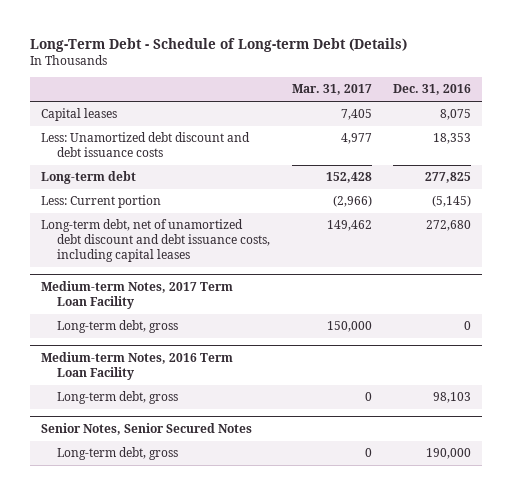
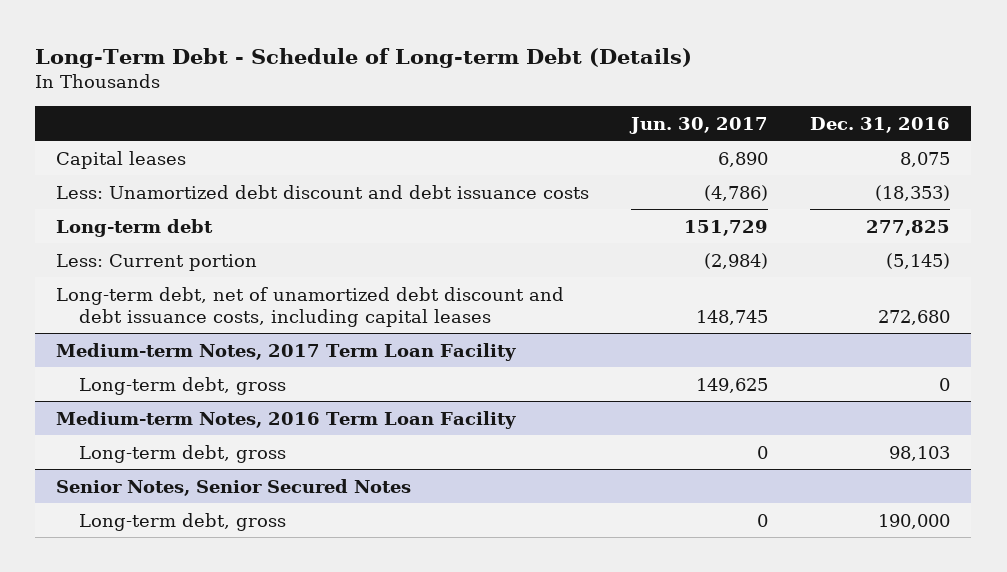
[291,84,372,96] Mar. 31, 2017 -> none
none -> [629,116,769,134] Jun. 30, 2017
[433,133,472,145] 18,353 -> [875,184,951,201] (18,353)

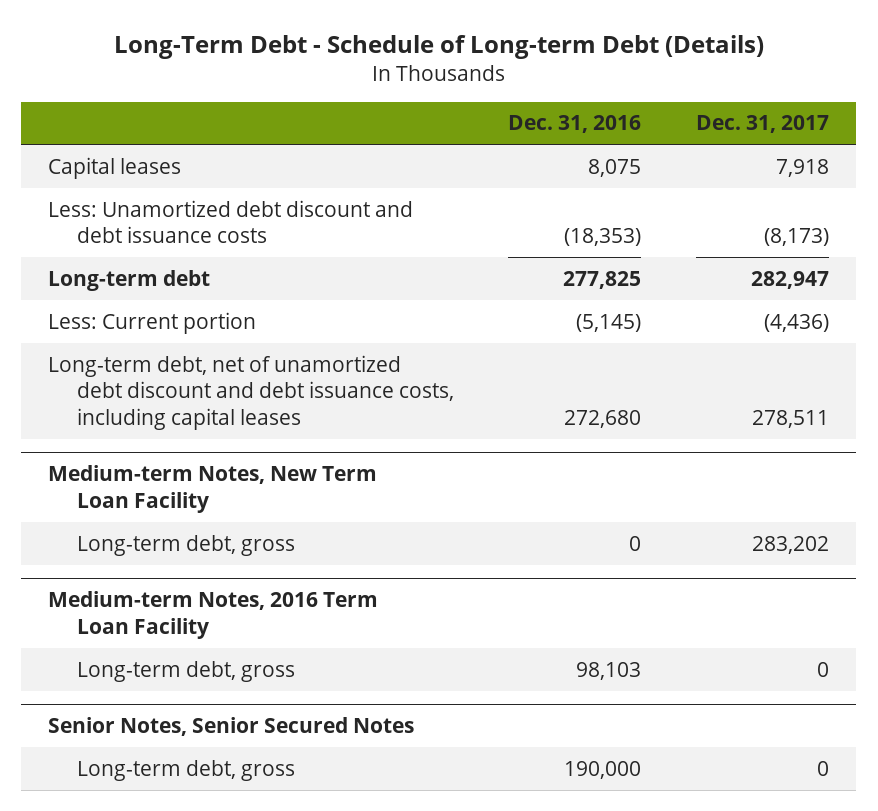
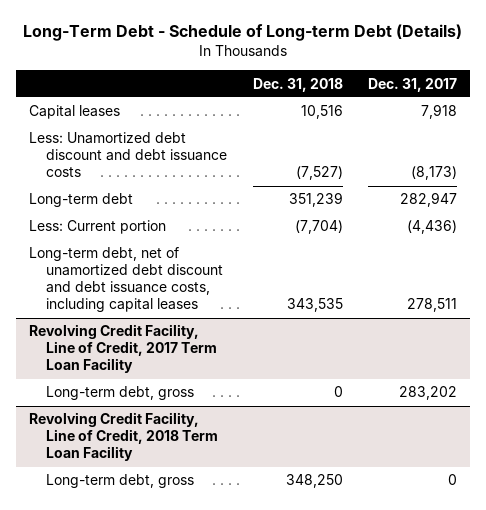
[508,115,642,134] Dec. 31, 2016 -> none
none -> [252,77,343,92] Dec. 31, 2018
[48,465,378,513] Medium-term Notes, New Term Loan Facility -> none
none -> [28,324,218,374] Revolving Credit Facility, Line of Credit, 2017 Term Loan Facility
[48,591,379,639] Medium-term Notes, 2016 Term Loan Facility -> none
[76,660,295,682] Long-term debt, gross -> none
[48,717,415,737] Senior Notes, Senior Secured Notes -> none
none -> [28,412,219,462] Revolving Credit Facility, Line of Credit, 2018 Term Loan Facility

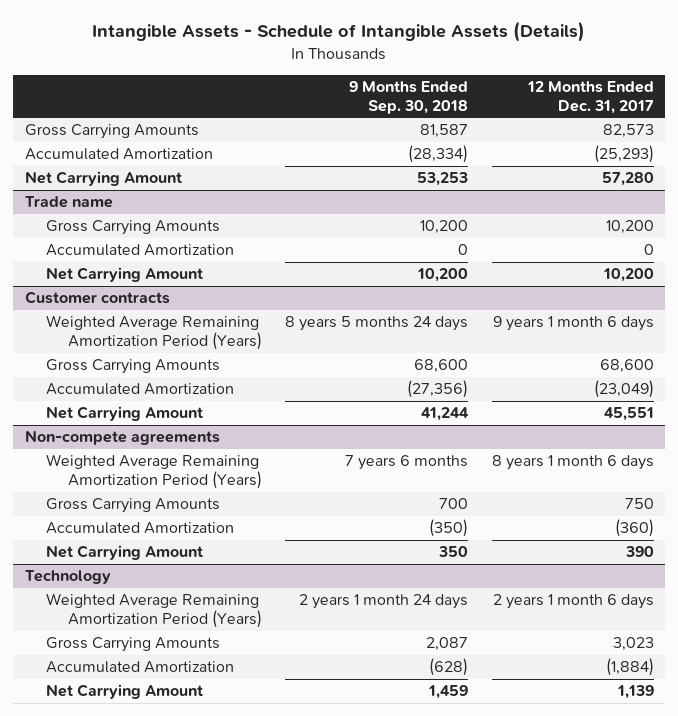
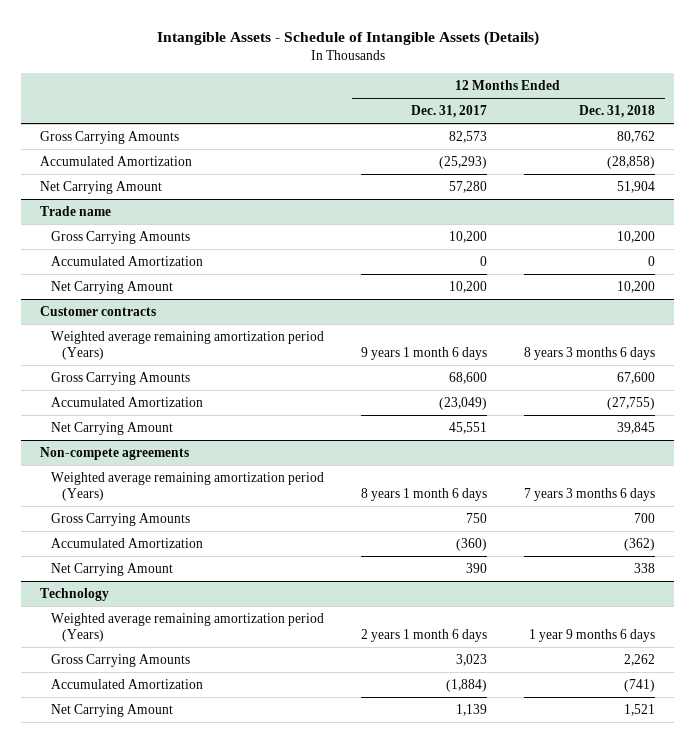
[349,80,469,114] 9 Months Ended Sep. 30, 2018 -> none
none -> [579,105,656,119] Dec. 31, 2018
[46,315,262,351] Weighted Average Remaining Amortization Period (Years) -> [51,330,325,360] Weighted average remaining amortization period (Years)
[46,454,262,490] Weighted Average Remaining Amortization Period (Years) -> [51,471,325,501] Weighted average remaining amortization period (Years)
[46,593,262,629] Weighted Average Remaining Amortization Period (Years) -> [51,612,325,642] Weighted average remaining amortization period (Years)

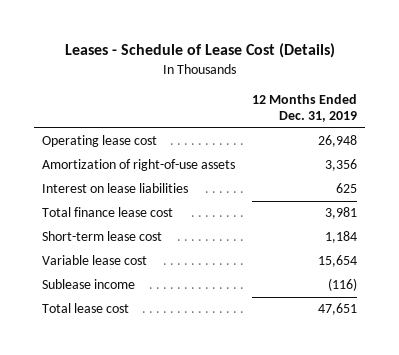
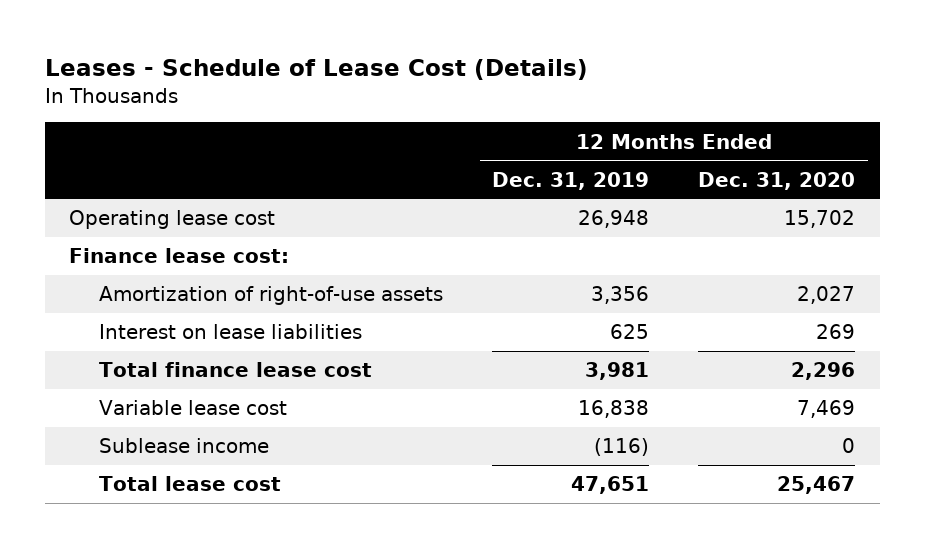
none -> [698,171,856,190] Dec. 31, 2020
none -> [69,248,290,264] Finance lease cost:
[42,231,163,242] Short-term lease cost -> none
[317,255,357,268] 15,654 -> [577,400,649,419] 16,838

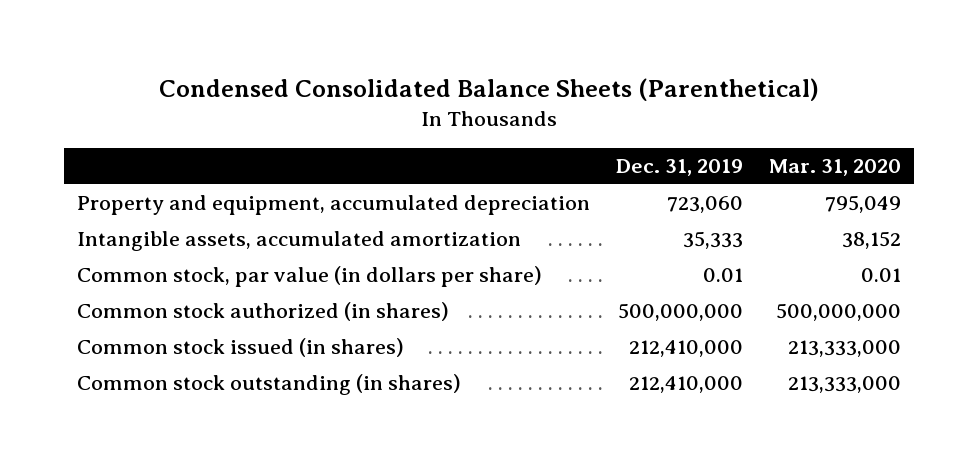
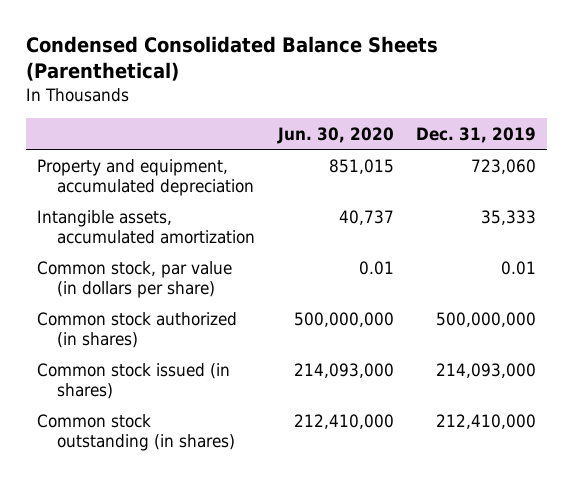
[768,159,901,177] Mar. 31, 2020 -> none
none -> [276,126,394,144] Jun. 30, 2020
[628,340,743,358] 212,410,000 -> [436,362,537,378] 214,093,000

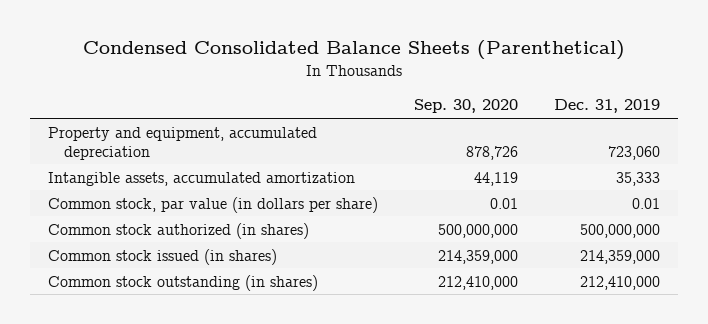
[276,126,394,144] Jun. 30, 2020 -> none
none -> [413,99,518,114] Sep. 30, 2020
[436,362,537,378] 214,093,000 -> [580,249,661,264] 214,359,000

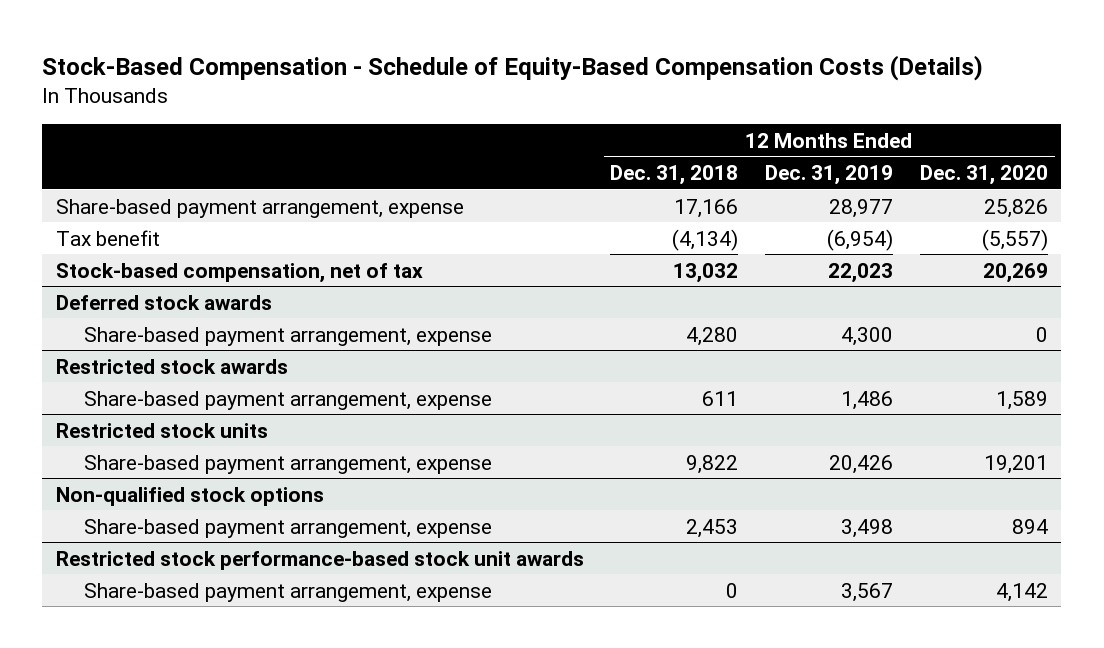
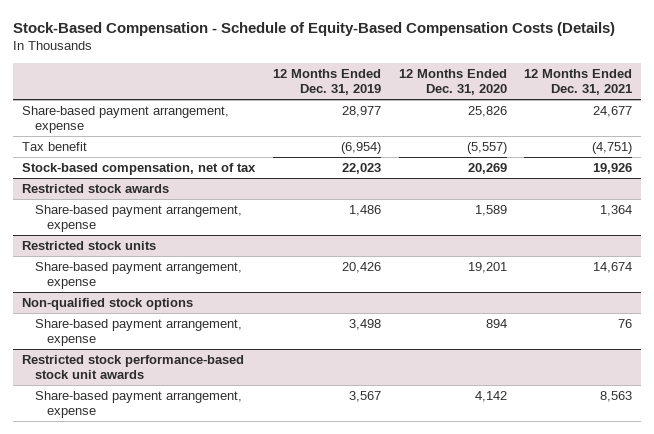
[610,165,739,186] Dec. 31, 2018 -> none
none -> [524,69,633,96] 12 Months Ended Dec. 31, 2021
[55,294,272,310] Deferred stock awards -> none
[83,326,492,346] Share-based payment arrangement, expense -> none

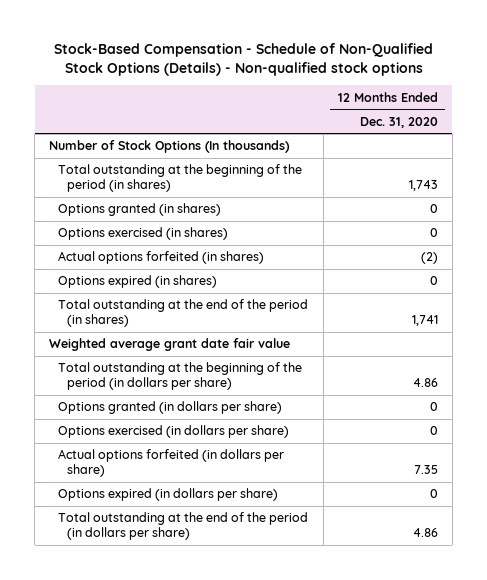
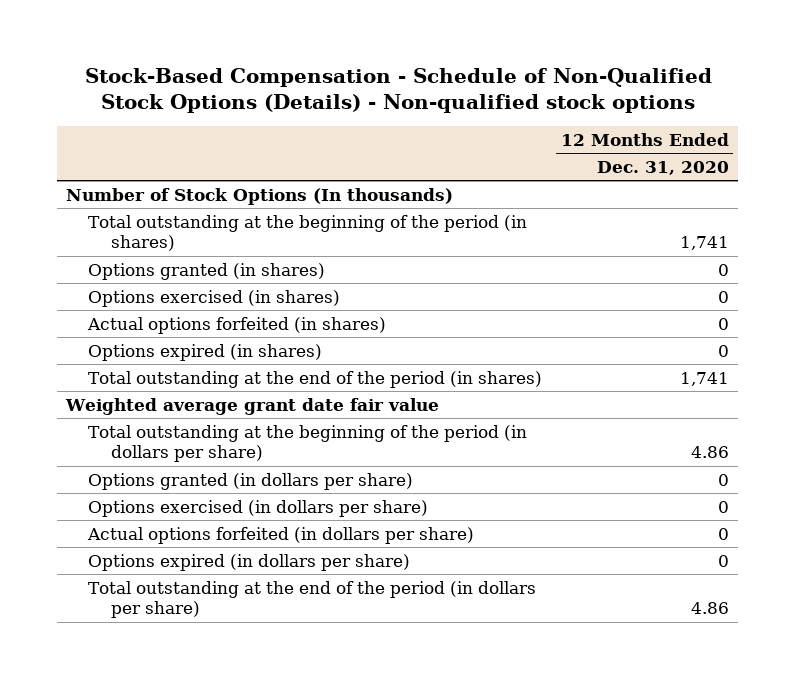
[408,180,438,192] 1,743 -> [679,236,729,251] 1,741
[420,252,438,265] (2) -> [717,317,729,330] 0
[413,465,438,475] 7.35 -> [717,527,729,540] 0

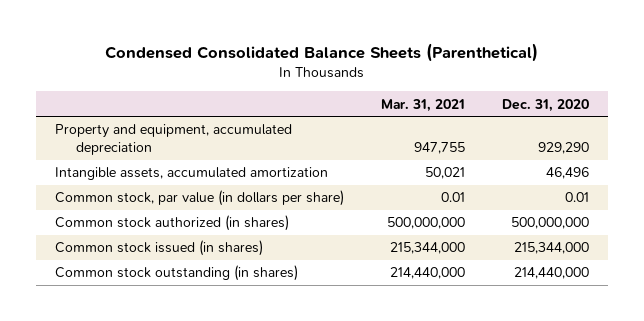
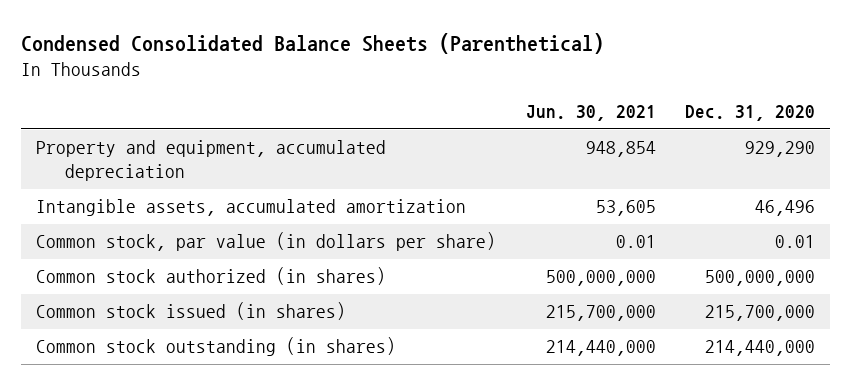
[381,98,466,112] Mar. 31, 2021 -> none
none -> [525,105,656,122] Jun. 30, 2021
[514,242,590,255] 215,344,000 -> [704,305,815,322] 215,700,000

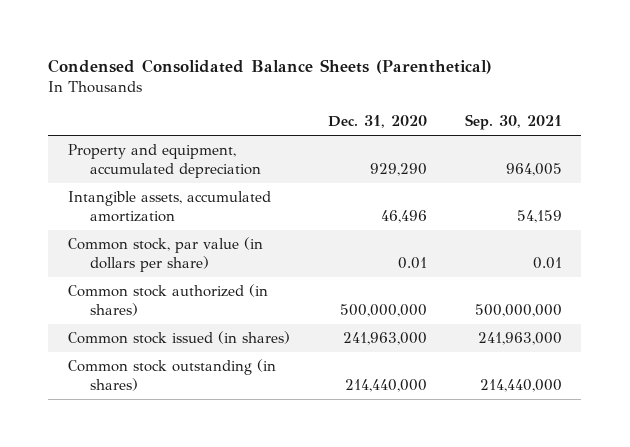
[525,105,656,122] Jun. 30, 2021 -> none
none -> [464,114,562,131] Sep. 30, 2021
[704,305,815,322] 215,700,000 -> [342,332,427,346] 241,963,000

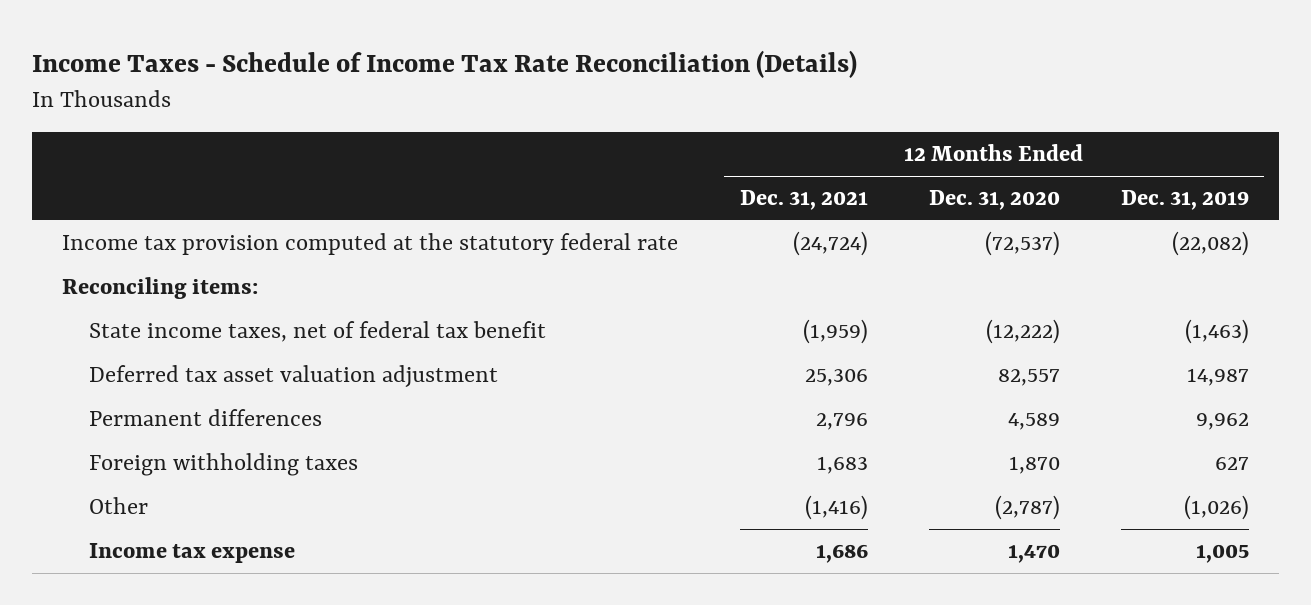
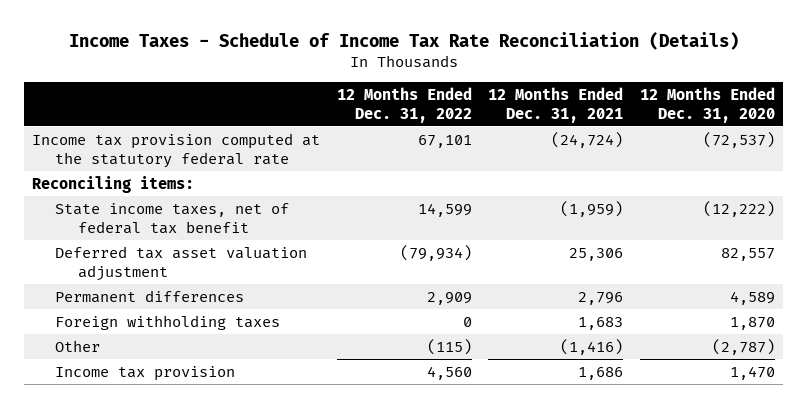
[1120,190,1249,211] Dec. 31, 2019 -> none
none -> [336,86,472,123] 12 Months Ended Dec. 31, 2022
[88,543,295,564] Income tax expense -> [55,365,236,381] Income tax provision

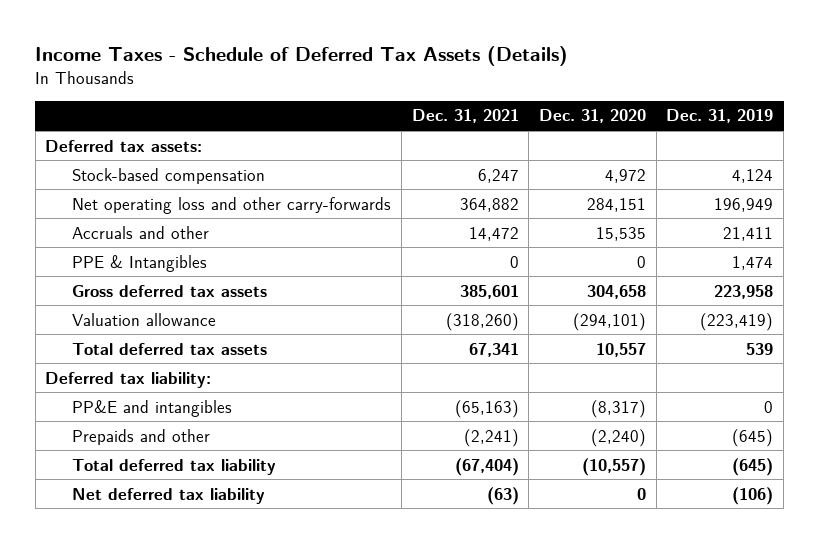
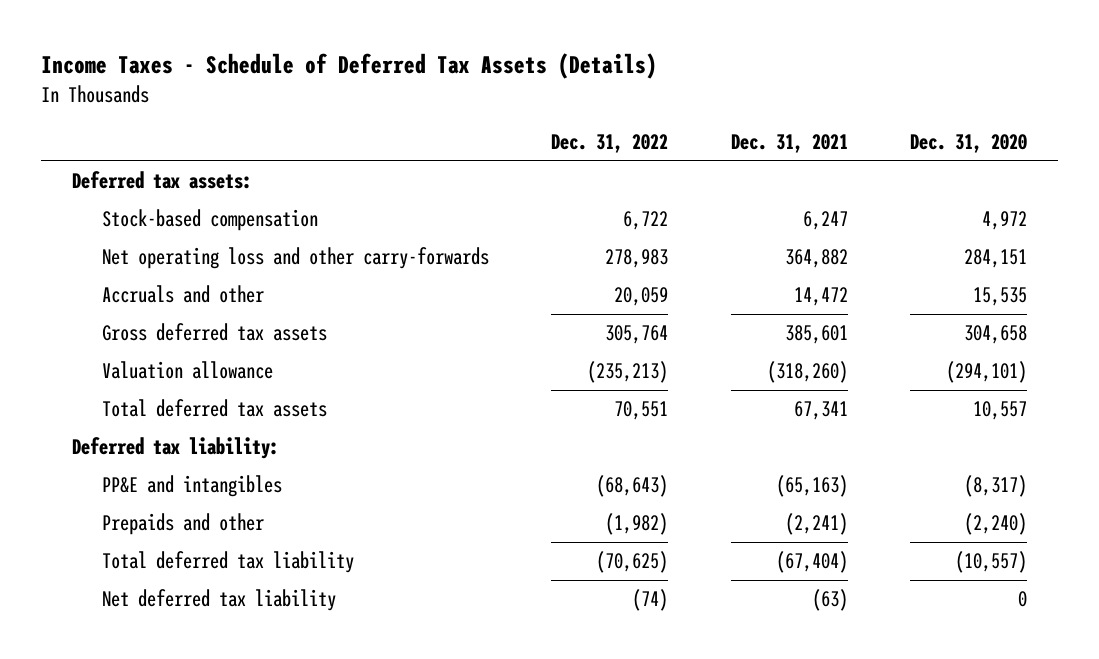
[666,109,774,124] Dec. 31, 2019 -> none
none -> [551,133,669,153] Dec. 31, 2022
[72,254,208,272] PPE & Intangibles -> none

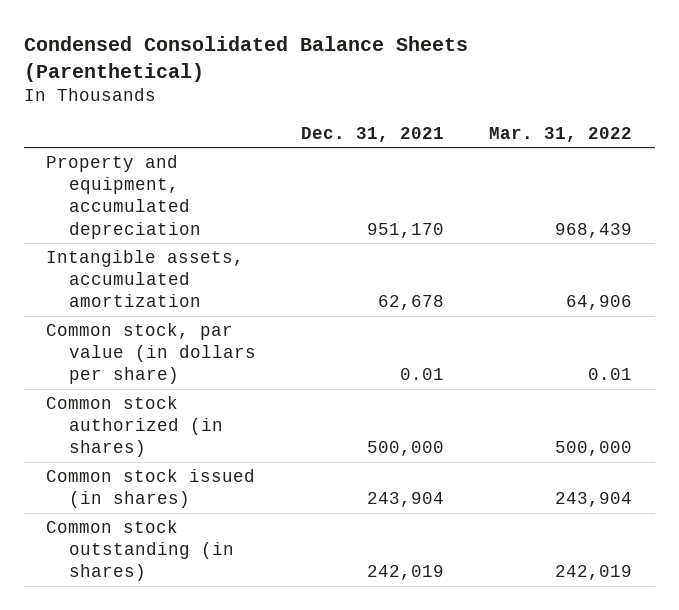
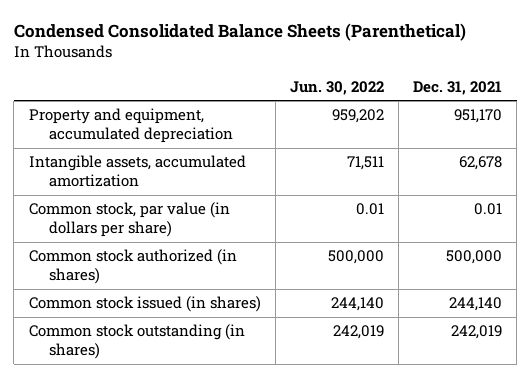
[489,126,633,142] Mar. 31, 2022 -> none
none -> [289,80,384,95] Jun. 30, 2022
[367,492,445,508] 243,904 -> [449,297,503,312] 244,140

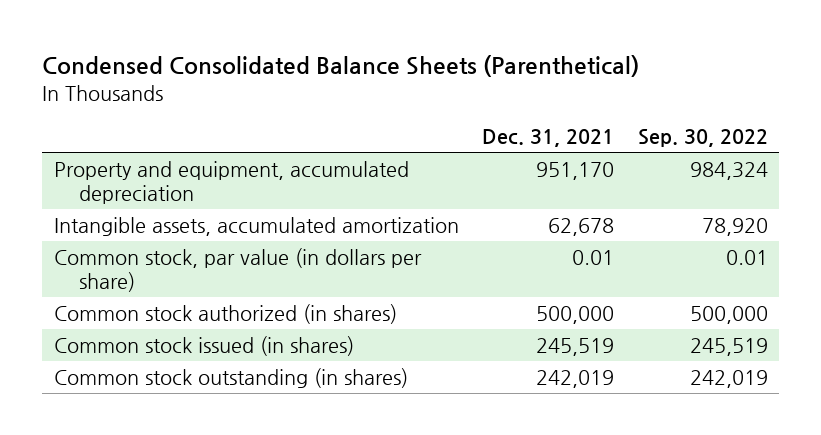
[289,80,384,95] Jun. 30, 2022 -> none
none -> [637,128,768,147] Sep. 30, 2022
[449,297,503,312] 244,140 -> [536,338,615,357] 245,519

